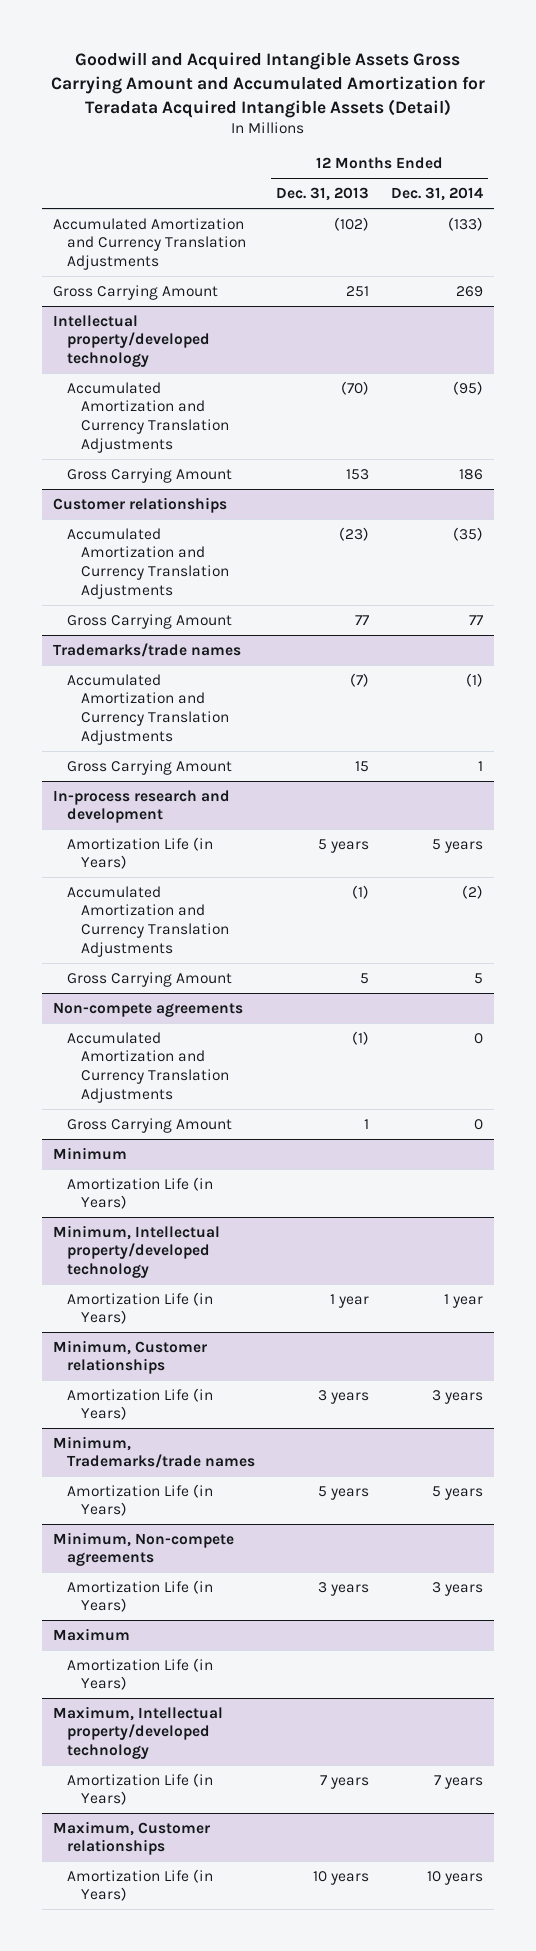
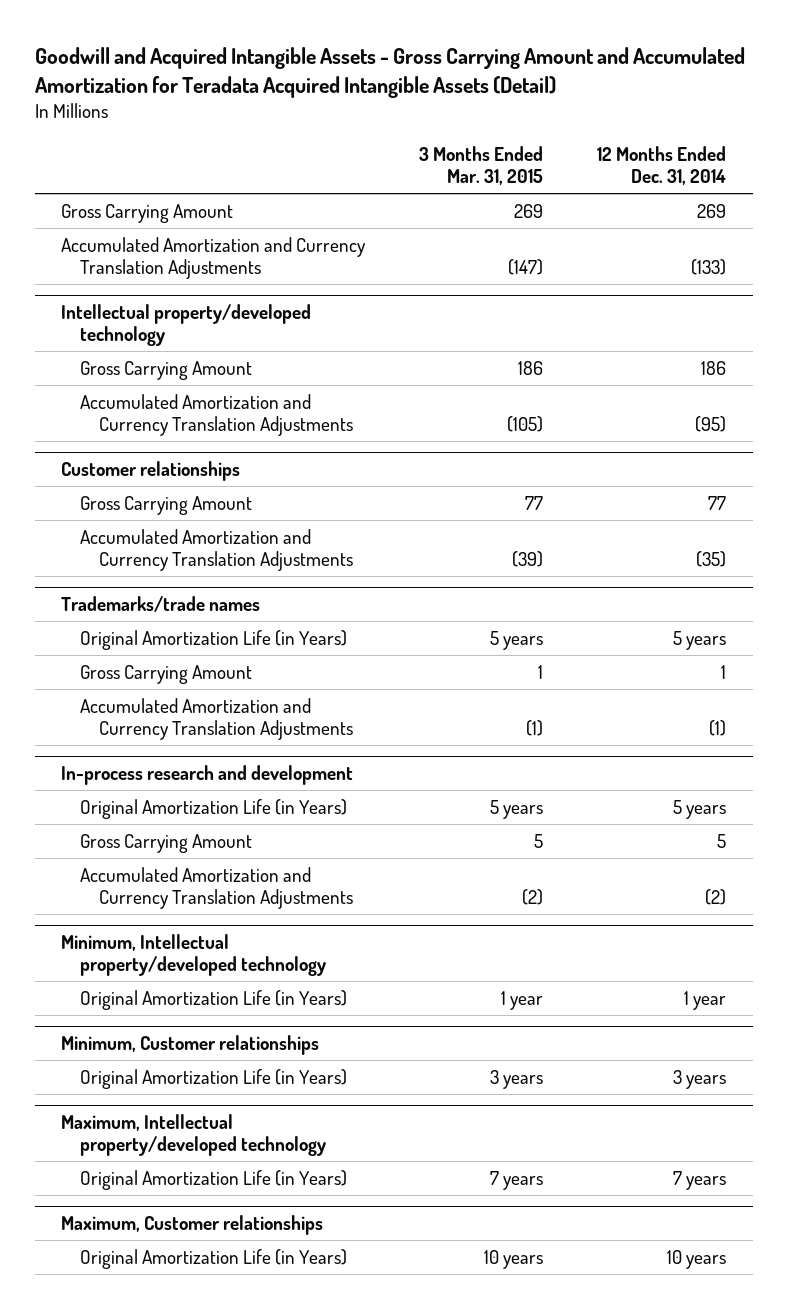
[50,52,485,118] Goodwill and Acquired Intangible Assets Gross Carrying Amount and Accumulated Amortization for Teradata Acquired Intangible Assets (Detail) -> [34,46,745,98] Goodwill and Acquired Intangible Assets - Gross Carrying Amount and Accumulated Amortization for Teradata Acquired Intangible Assets (Detail)
[276,187,370,202] Dec. 31, 2013 -> none
none -> [419,145,544,186] 3 Months Ended Mar. 31, 2015
[52,217,246,270] Accumulated Amortization and Currency Translation Adjustments -> [61,236,367,280] Accumulated Amortization and Currency Translation Adjustments
[66,381,229,453] Accumulated Amortization and Currency Translation Adjustments -> [80,393,354,437] Accumulated Amortization and Currency Translation Adjustments
[66,527,229,599] Accumulated Amortization and Currency Translation Adjustments -> [80,528,354,572] Accumulated Amortization and Currency Translation Adjustments
none -> [80,629,348,650] Original Amortization Life (in Years)
[66,673,229,745] Accumulated Amortization and Currency Translation Adjustments -> [80,697,354,741] Accumulated Amortization and Currency Translation Adjustments
[66,836,213,870] Amortization Life (in Years) -> [80,798,348,819] Original Amortization Life (in Years)
[52,1001,243,1017] Non-compete agreements -> none
[66,1031,229,1103] Accumulated Amortization and Currency Translation Adjustments -> none
[66,1117,232,1133] Gross Carrying Amount -> none
[52,1146,127,1160] Minimum -> none
[66,1176,213,1210] Amortization Life (in Years) -> none
[66,885,229,957] Accumulated Amortization and Currency Translation Adjustments -> [80,866,354,910] Accumulated Amortization and Currency Translation Adjustments
[66,1291,213,1325] Amortization Life (in Years) -> [80,989,348,1010] Original Amortization Life (in Years)
[52,1435,255,1469] Minimum, Trademarks/trade names -> none
[66,1483,213,1517] Amortization Life (in Years) -> none
[52,1531,234,1567] Minimum, Non-compete agreements -> none
[66,1579,213,1613] Amortization Life (in Years) -> none
[52,1627,130,1641] Maximum -> none
[66,1657,213,1691] Amortization Life (in Years) -> none
[66,1387,213,1421] Amortization Life (in Years) -> [80,1068,348,1089] Original Amortization Life (in Years)
[66,1772,213,1806] Amortization Life (in Years) -> [80,1169,348,1190] Original Amortization Life (in Years)
[66,1868,213,1902] Amortization Life (in Years) -> [80,1248,348,1269] Original Amortization Life (in Years)

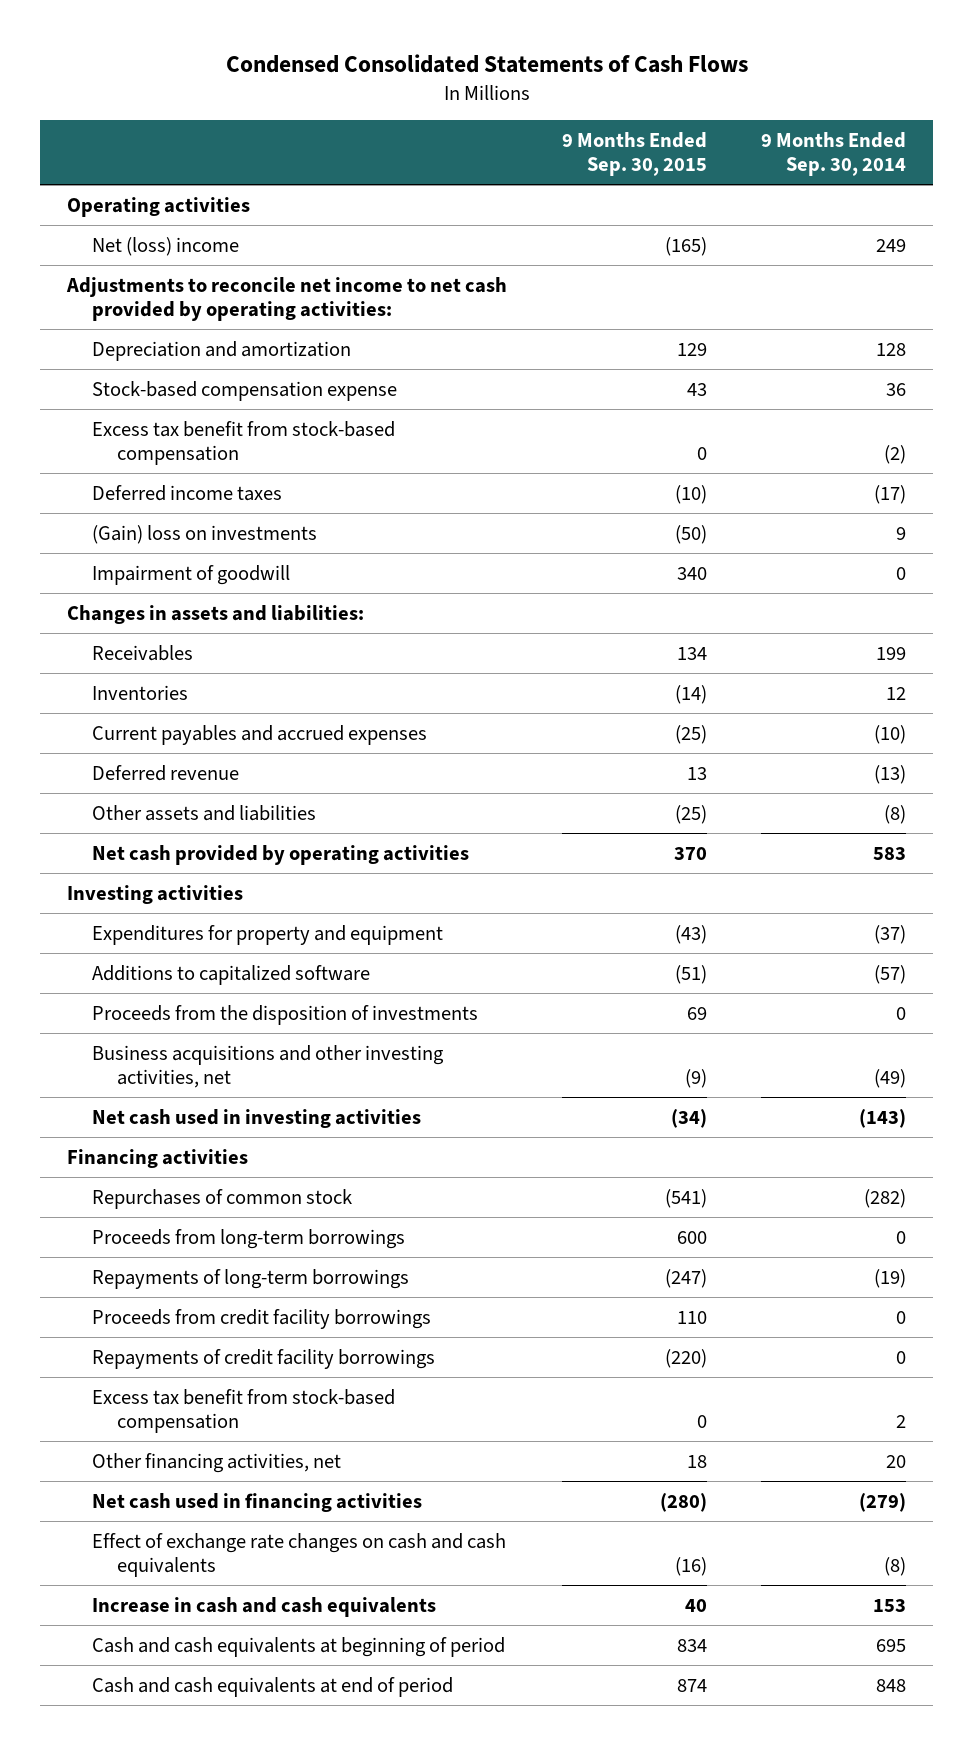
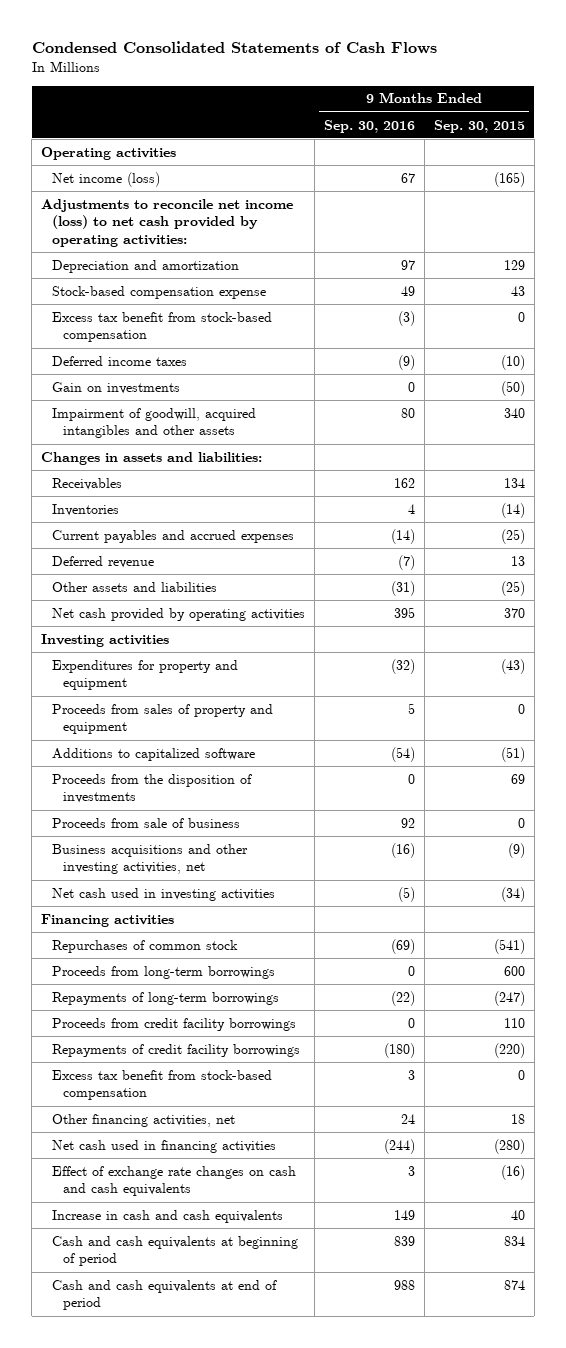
[761,132,907,177] 9 Months Ended Sep. 30, 2014 -> none
none -> [323,119,415,133] Sep. 30, 2016
[92,236,240,256] Net (loss) income -> [52,171,161,187] Net income (loss)
[66,276,508,321] Adjustments to reconcile net income to net cash provided by operating activities: -> [41,198,294,248] Adjustments to reconcile net income (loss) to net cash provided by operating activities:
[92,564,291,585] Impairment of goodwill -> none
[92,524,318,544] (Gain) loss on investments -> [52,381,181,394] Gain on investments
none -> [52,407,257,439] Impairment of goodwill, acquired intangibles and other assets
none -> [52,703,274,735] Proceeds from sales of property and equipment
none -> [52,817,241,828] Proceeds from sale of business

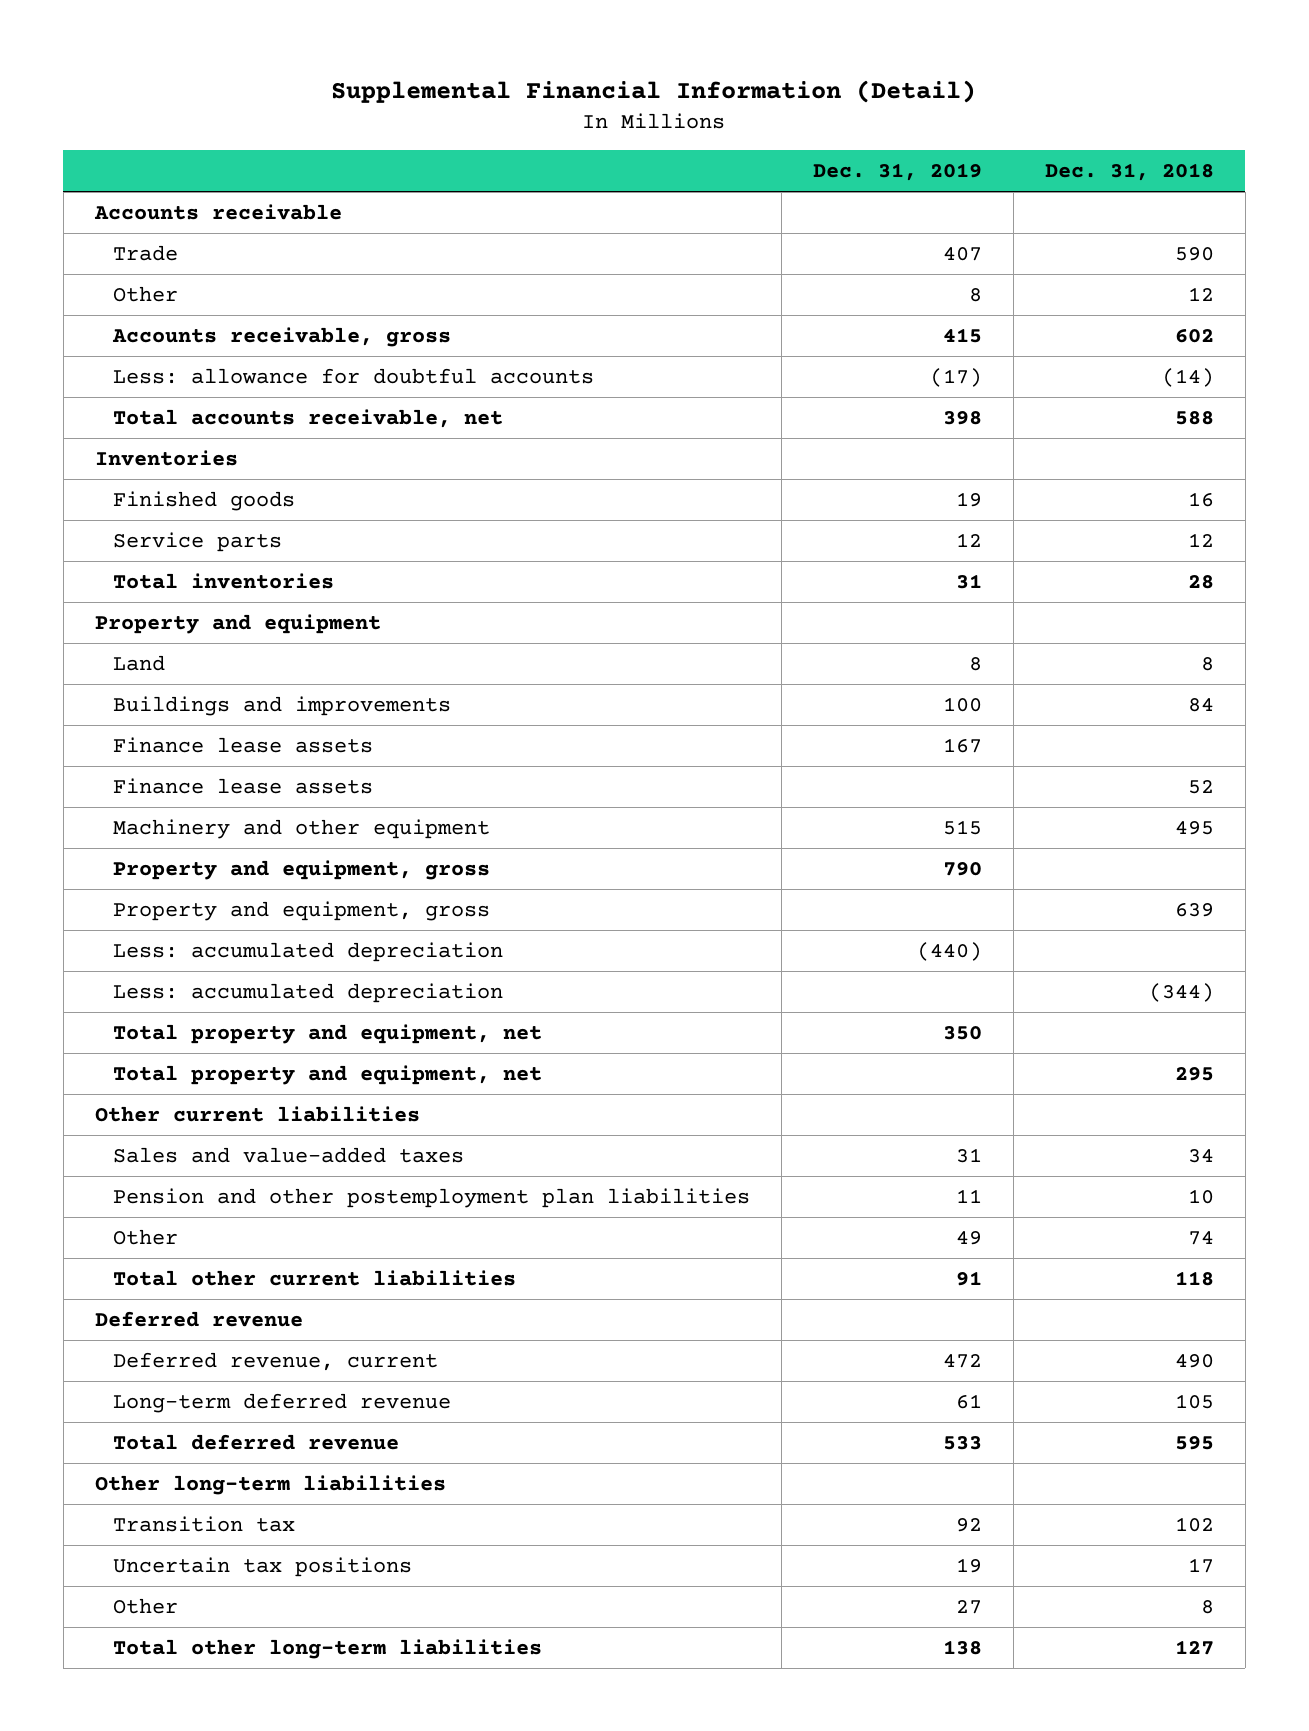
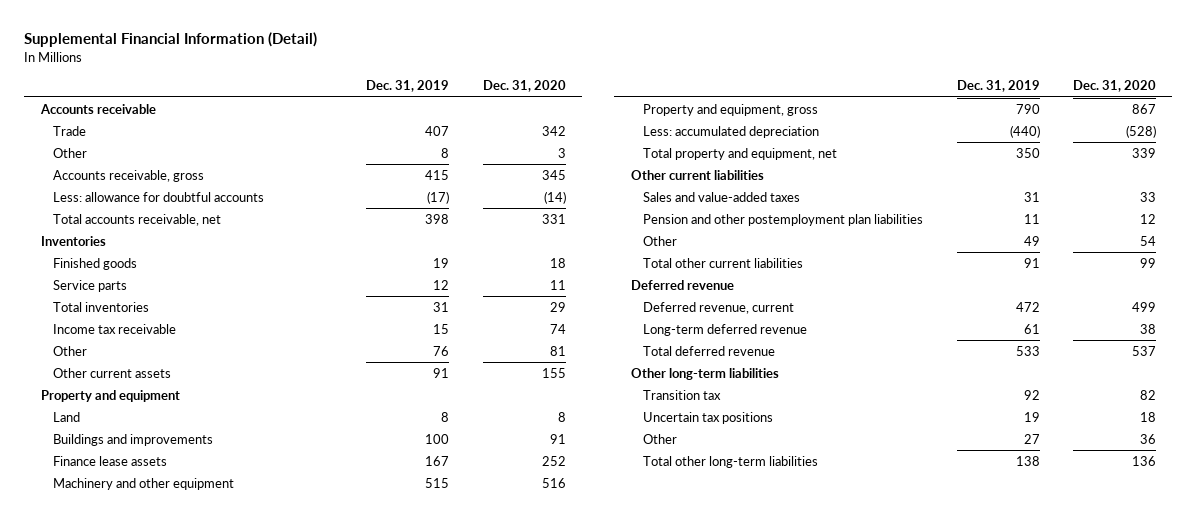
[1044,162,1214,181] Dec. 31, 2018 -> none
none -> [482,80,566,93] Dec. 31, 2020
none -> [53,323,177,334] Income tax receivable
none -> [53,345,88,356] Other
none -> [53,367,172,378] Other current assets
[112,778,373,795] Finance lease assets -> none
[112,901,490,922] Property and equipment, gross -> none
[112,983,503,1004] Less: accumulated depreciation -> none
[112,1065,542,1086] Total property and equipment, net -> none

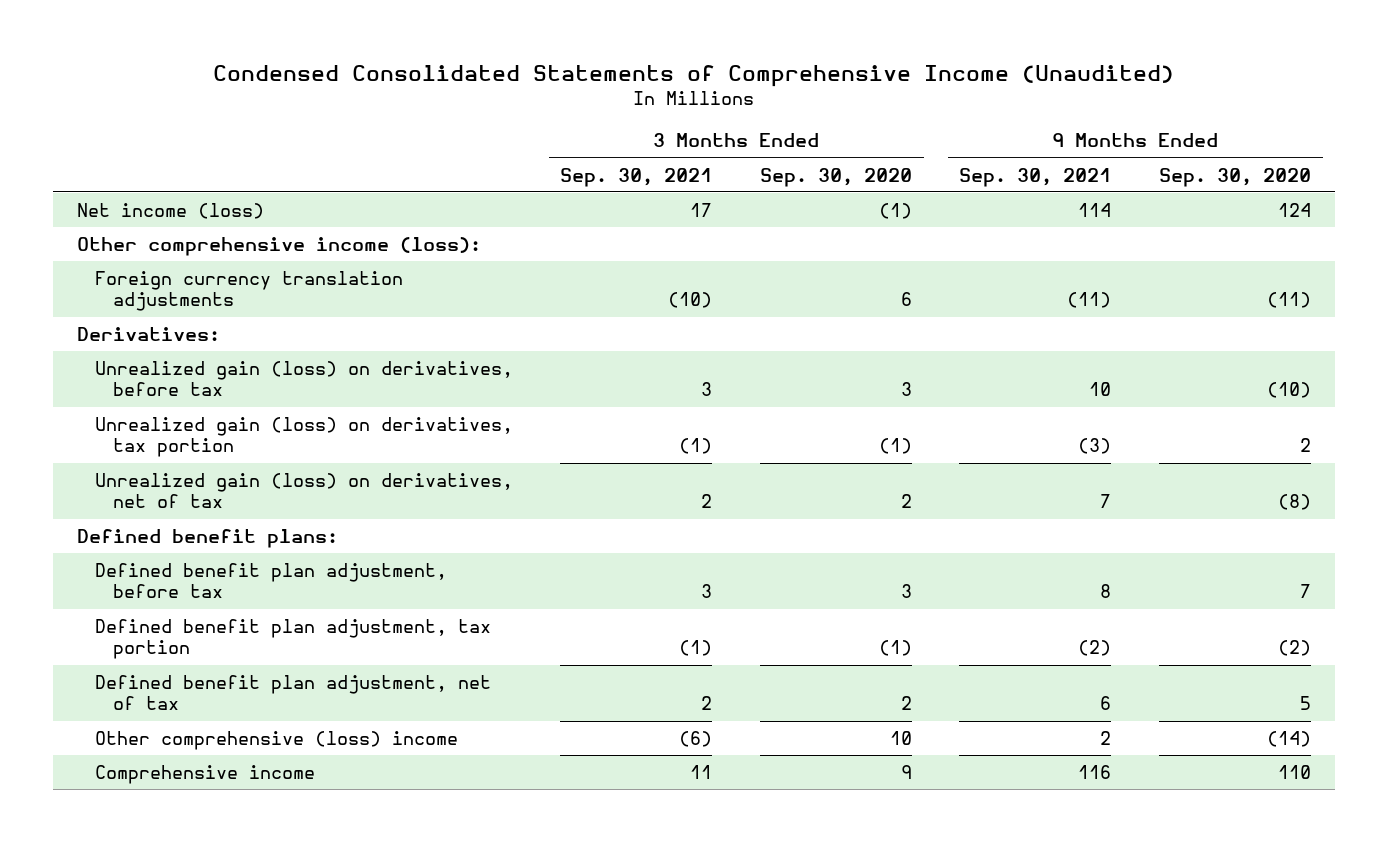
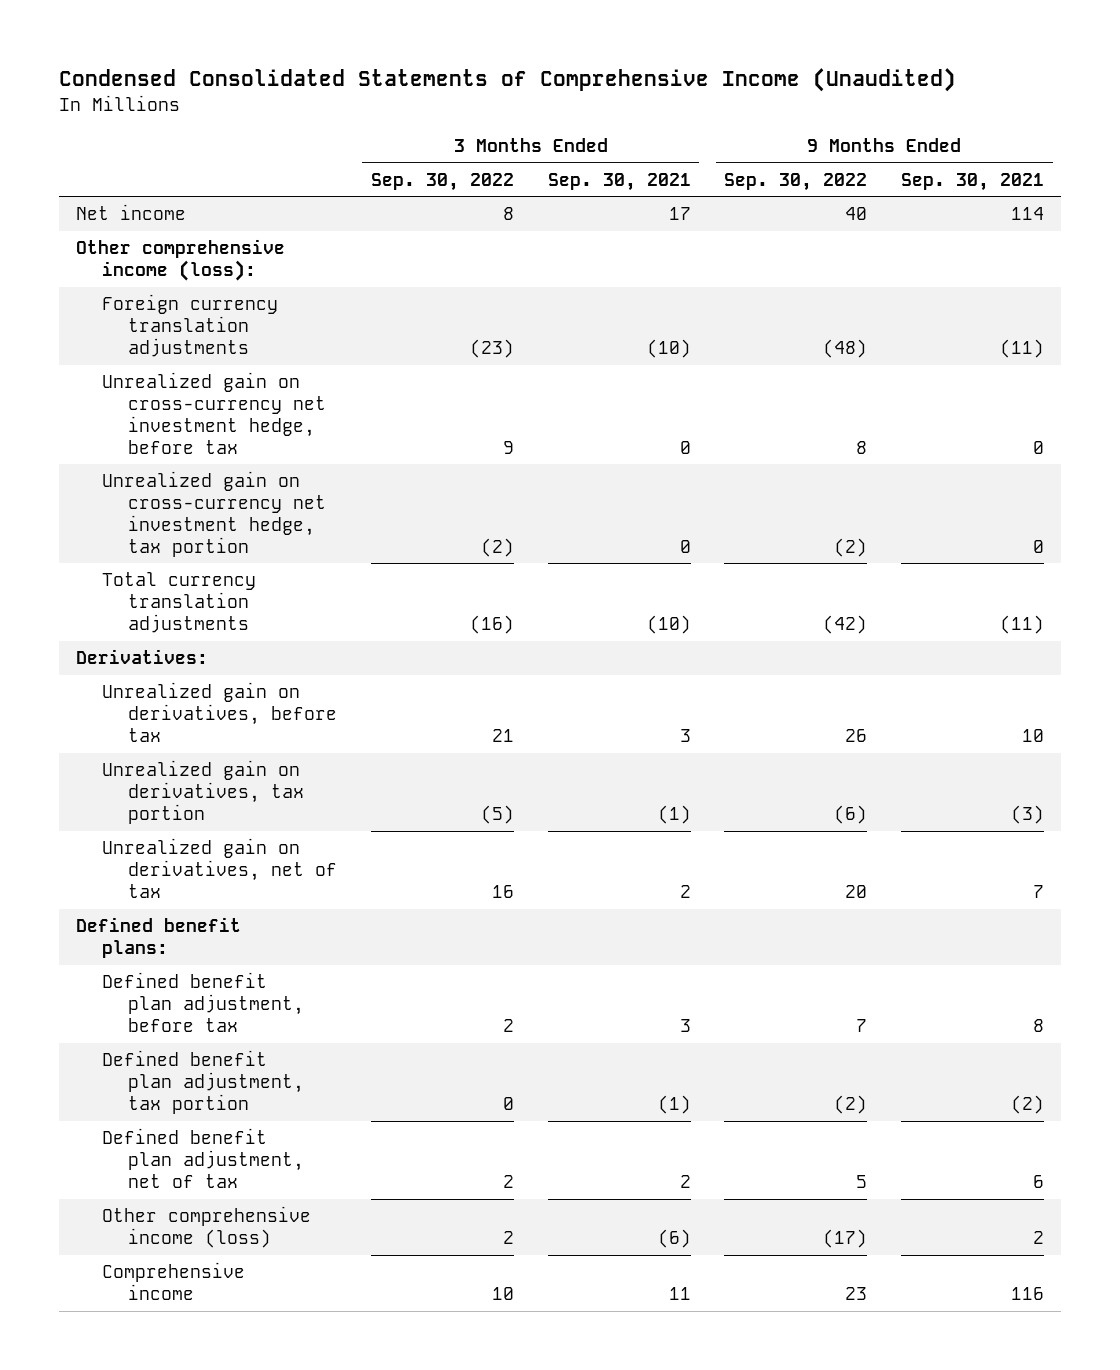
[759,167,912,187] Sep. 30, 2020 -> none
[1158,167,1311,187] Sep. 30, 2020 -> none
none -> [370,172,514,191] Sep. 30, 2022
none -> [724,172,868,191] Sep. 30, 2022
[76,203,264,220] Net income (loss) -> [75,204,186,221] Net income
none -> [101,372,327,454] Unrealized gain on cross-currency net investment hedge, before tax
none -> [101,471,327,557] Unrealized gain on cross-currency net investment hedge, tax portion
none -> [101,572,256,633] Total currency translation adjustments
[94,361,513,397] Unrealized gain (loss) on derivatives, before tax -> [101,682,338,742] Unrealized gain on derivatives, before tax
[94,417,513,458] Unrealized gain (loss) on derivatives, tax portion -> [101,760,305,824] Unrealized gain on derivatives, tax portion
[94,473,513,509] Unrealized gain (loss) on derivatives, net of tax -> [101,838,338,898] Unrealized gain on derivatives, net of tax
[94,731,458,751] Other comprehensive (loss) income -> [101,1206,311,1249] Other comprehensive income (loss)

